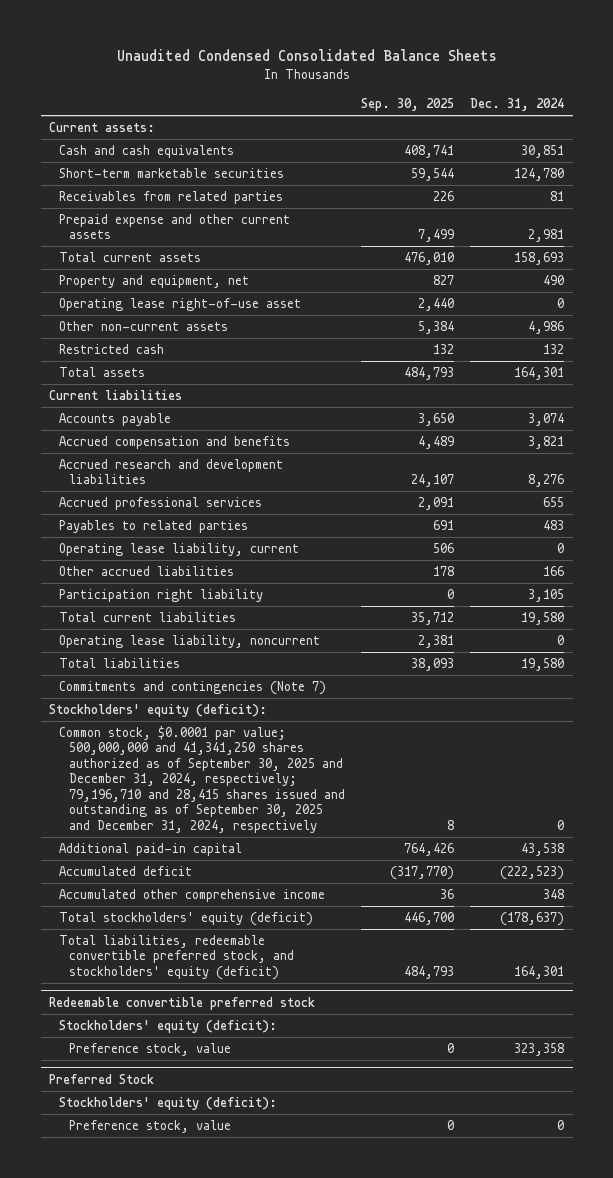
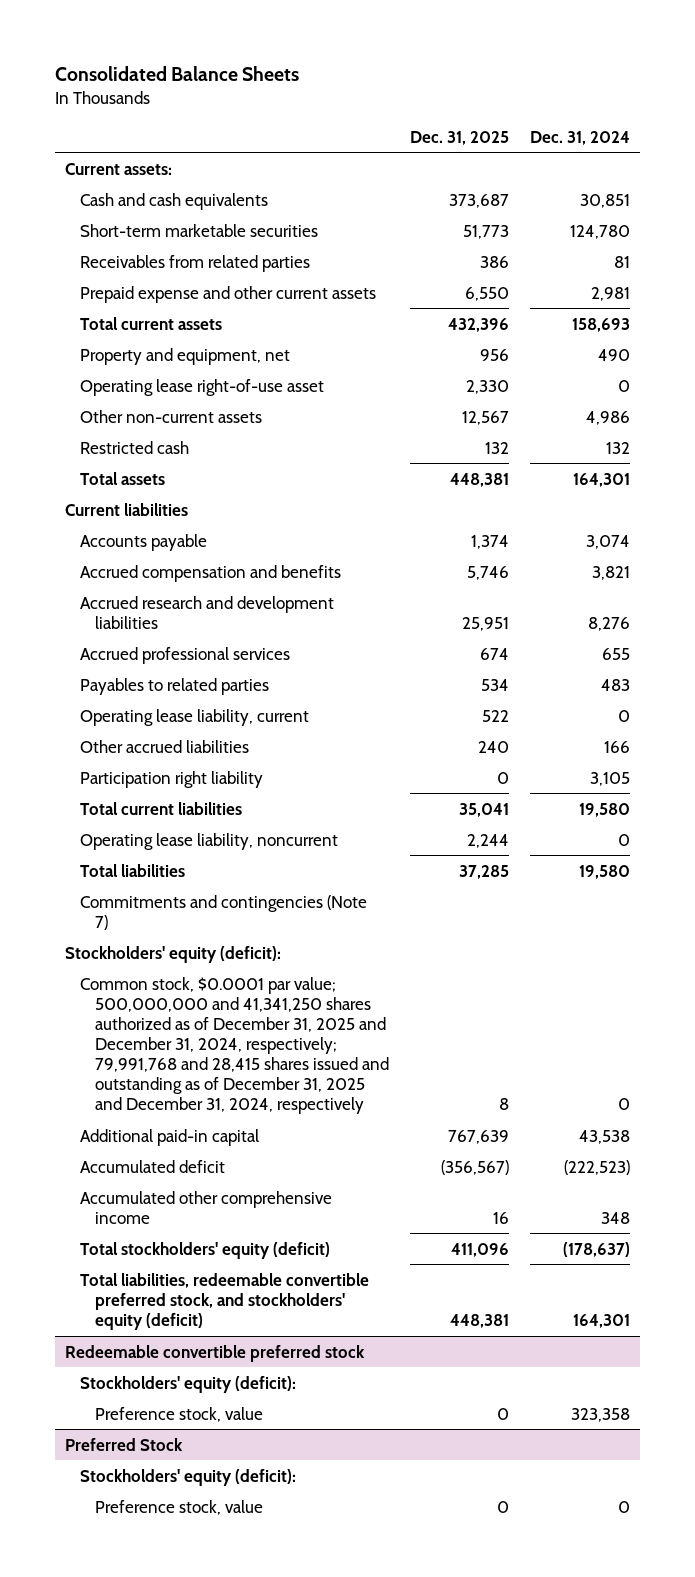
[116,49,497,62] Unaudited Condensed Consolidated Balance Sheets -> [54,66,299,82] Consolidated Balance Sheets
[361,98,455,112] Sep. 30, 2025 -> none
none -> [409,130,509,145] Dec. 31, 2025
[59,725,346,833] Common stock, $0.0001 par value; 500,000,000 and 41,341,250 shares authorized as of September 30, 2025 and December 31, 2024, respectively; 79,196,710 and 28,415 shares issued and outstanding as of September 30, 2025 and December 31, 2024, respectively -> [79,976,389,1115] Common stock, $0.0001 par value; 500,000,000 and 41,341,250 shares authorized as of December 31, 2025 and December 31, 2024, respectively; 79,991,768 and 28,415 shares issued and outstanding as of December 31, 2025 and December 31, 2024, respectively

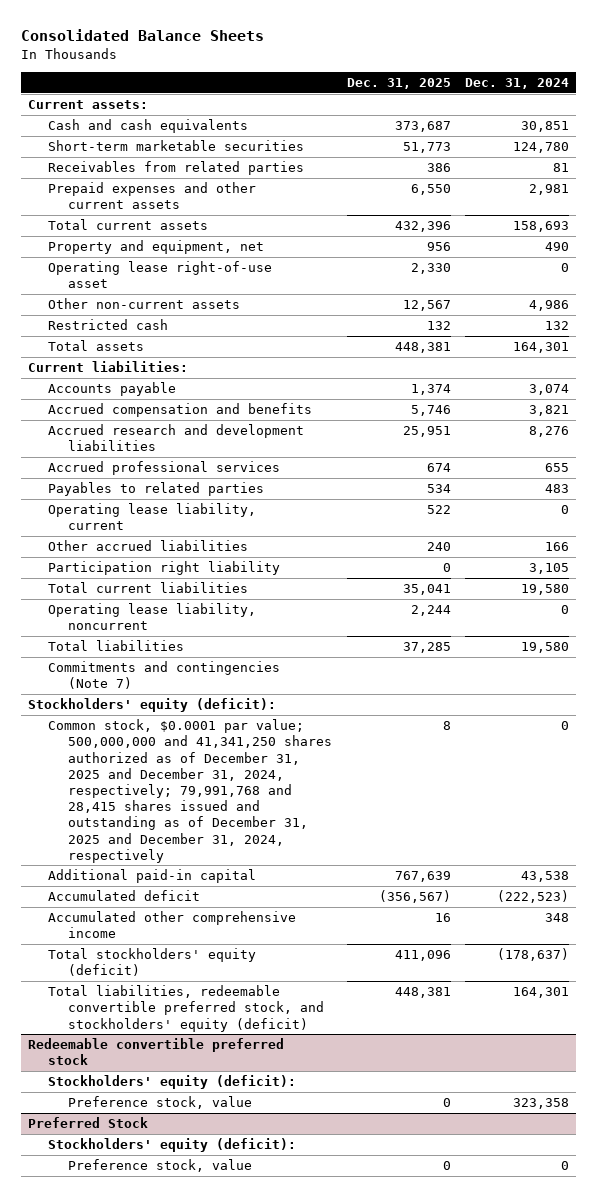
[79,285,376,303] Prepaid expense and other current assets -> [48,182,257,210] Prepaid expenses and other current assets
[65,502,189,516] Current liabilities -> [28,361,189,373] Current liabilities:

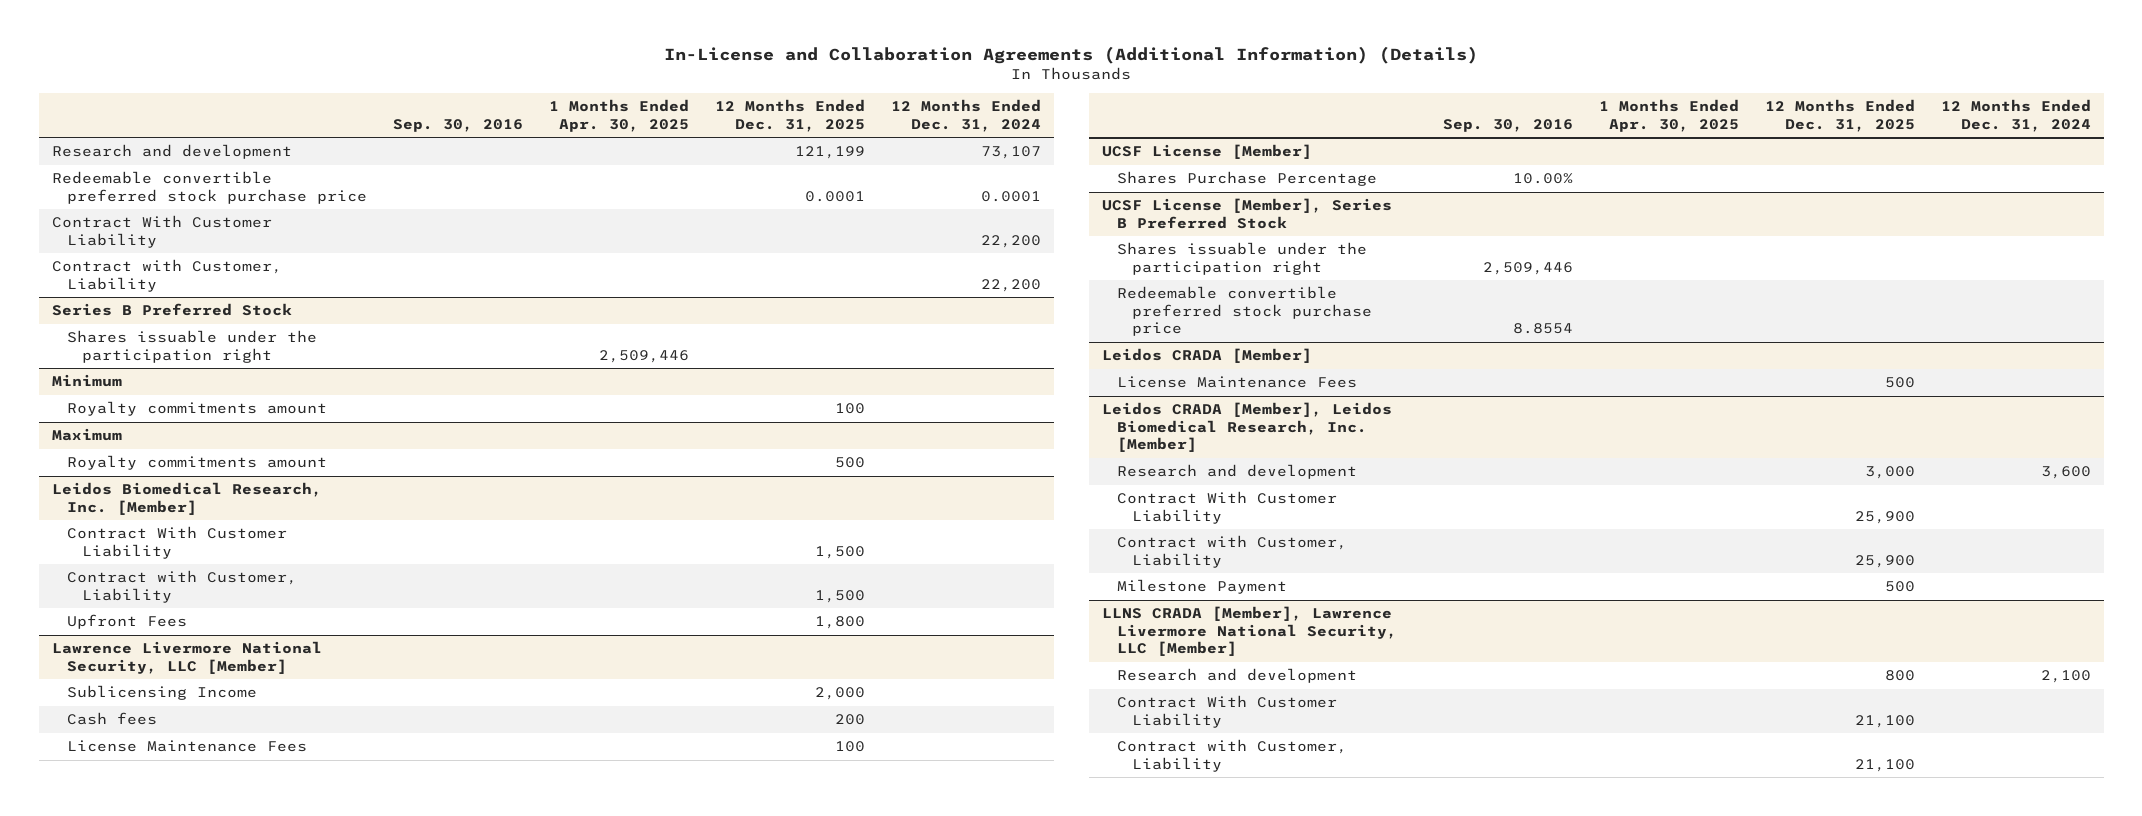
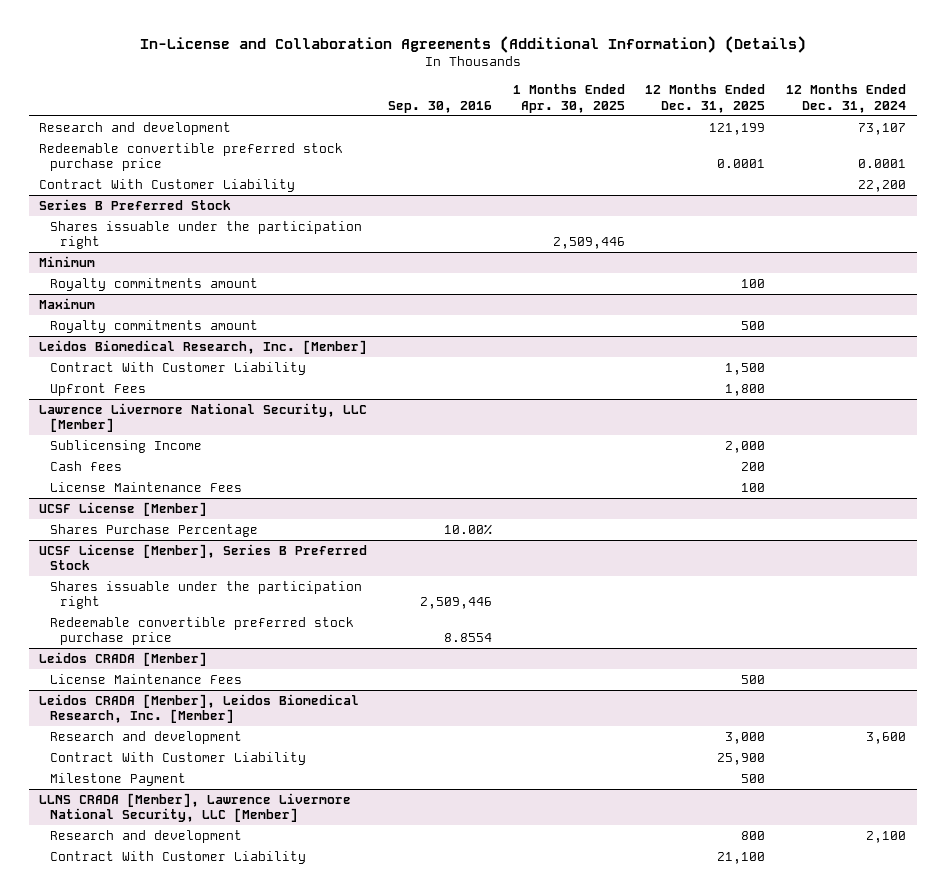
[51,259,282,292] Contract with Customer, Liability -> none
[66,570,297,603] Contract with Customer, Liability -> none
[1116,535,1347,568] Contract with Customer, Liability -> none
[1116,739,1347,772] Contract with Customer, Liability -> none

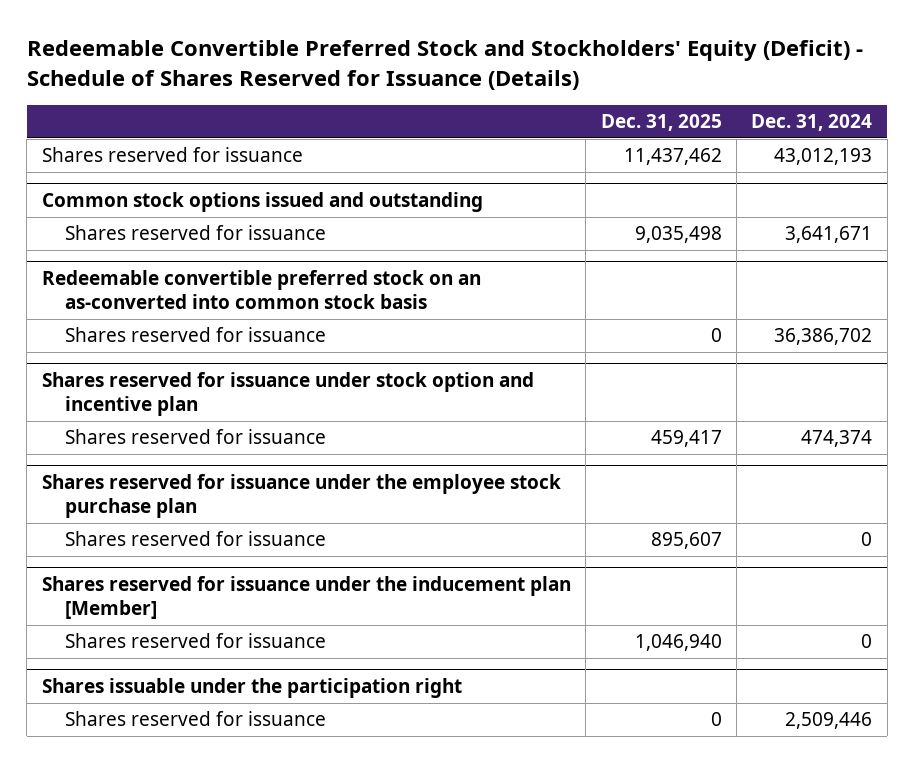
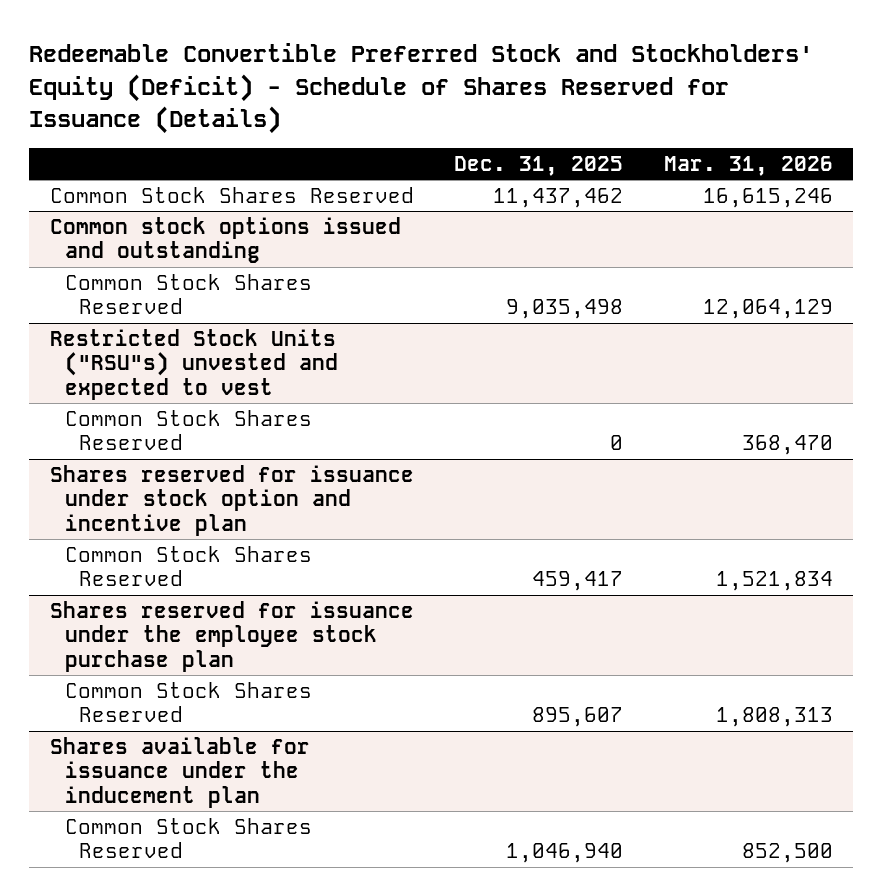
[751,114,873,132] Dec. 31, 2024 -> none
none -> [664,156,834,177] Mar. 31, 2026
[41,147,303,163] Shares reserved for issuance -> [49,186,414,203] Common Stock Shares Reserved
[41,270,481,309] Redeemable convertible preferred stock on an as-converted into common stock basis -> none
[65,225,327,241] Shares reserved for issuance -> [64,273,312,315] Common Stock Shares Reserved
none -> [49,328,338,400] Restricted Stock Units ("RSU"s) unvested and expected to vest
[65,327,327,343] Shares reserved for issuance -> [64,409,312,451] Common Stock Shares Reserved
[65,429,327,445] Shares reserved for issuance -> [64,545,312,587] Common Stock Shares Reserved
[41,678,462,699] Shares issuable under the participation right -> none
[65,711,327,727] Shares reserved for issuance -> none
[65,531,327,547] Shares reserved for issuance -> [64,681,312,723] Common Stock Shares Reserved
[41,576,571,619] Shares reserved for issuance under the inducement plan [Member] -> [49,736,310,808] Shares available for issuance under the inducement plan
[65,633,327,649] Shares reserved for issuance -> [64,817,312,859] Common Stock Shares Reserved

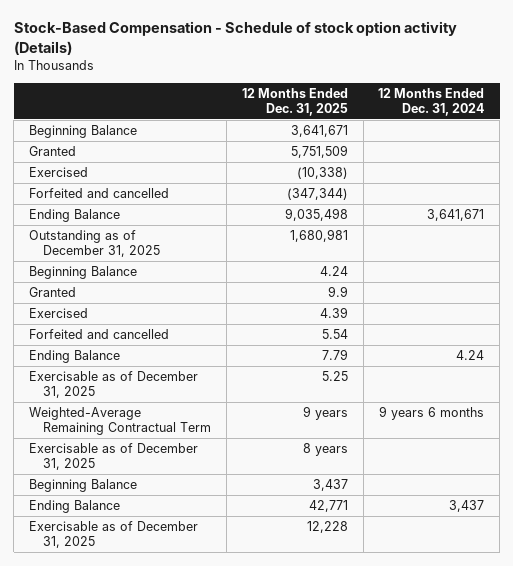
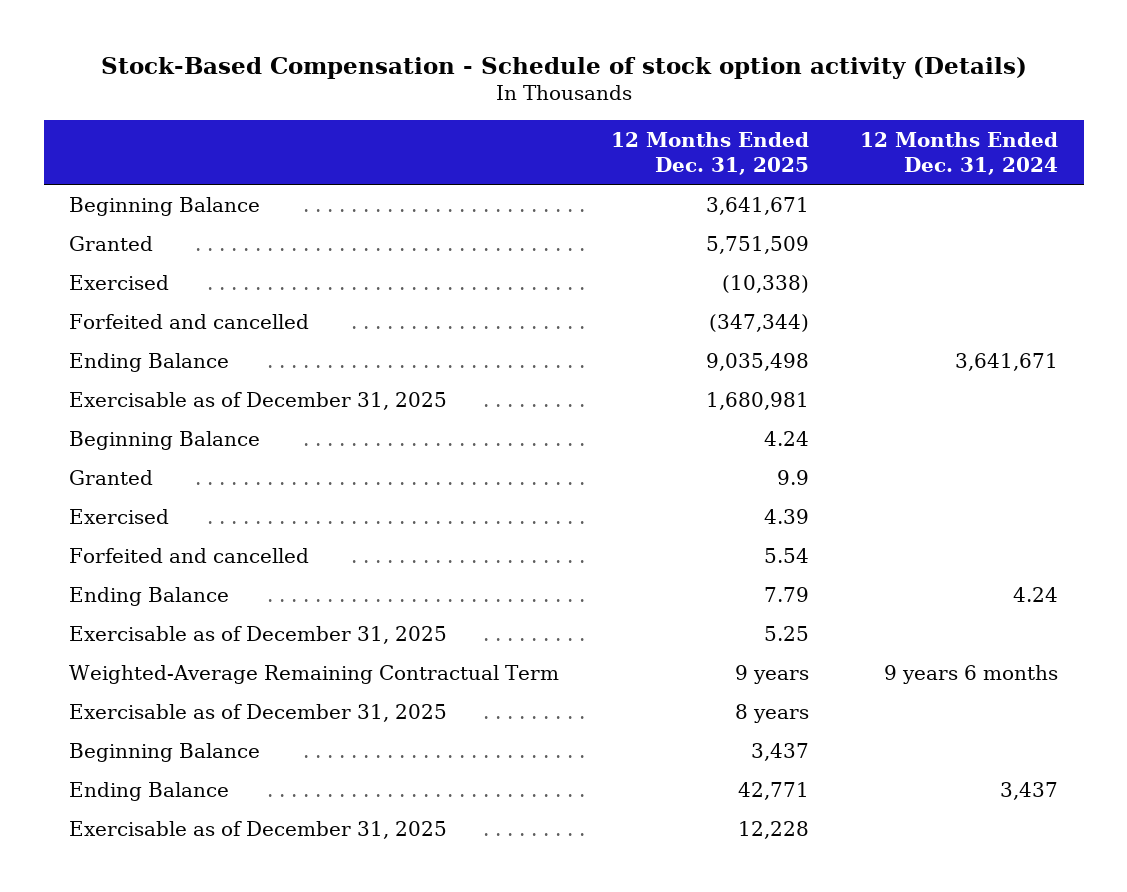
[28,229,161,258] Outstanding as of December 31, 2025 -> [69,391,448,410] Exercisable as of December 31, 2025

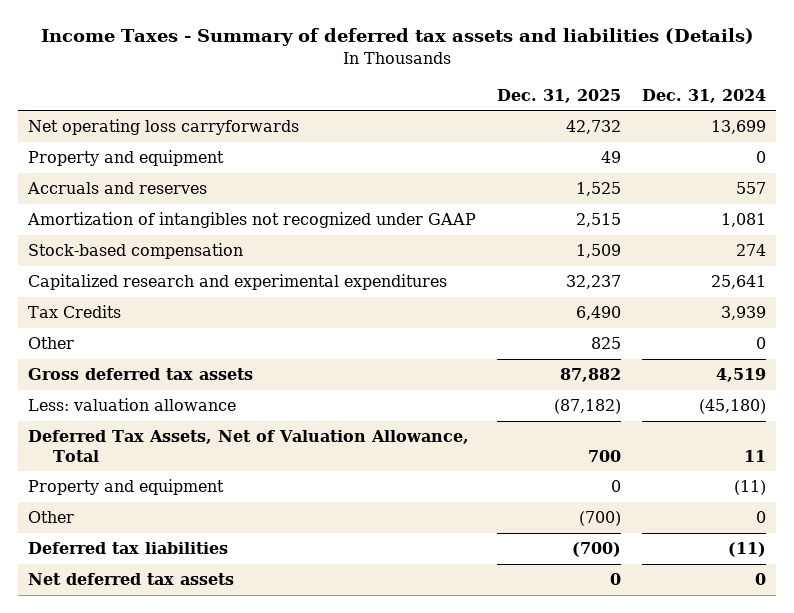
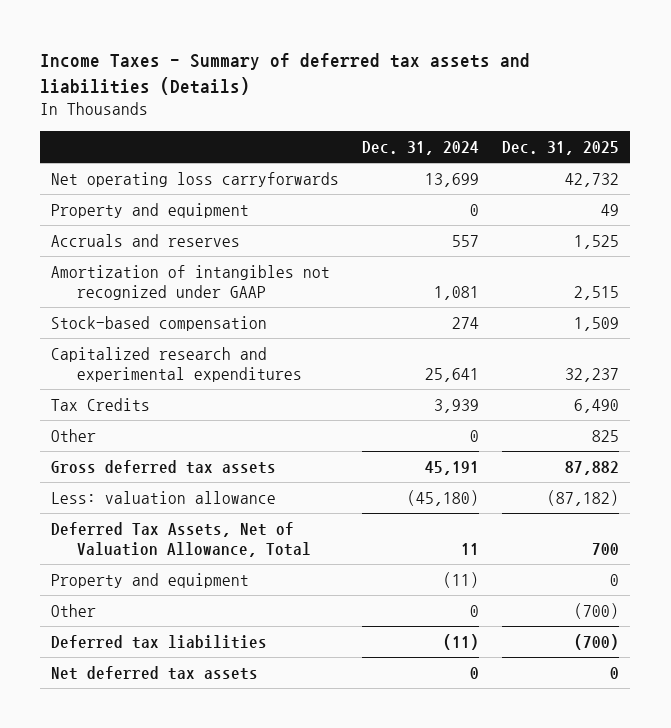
[716,368,767,383] 4,519 -> [425,461,480,476] 45,191

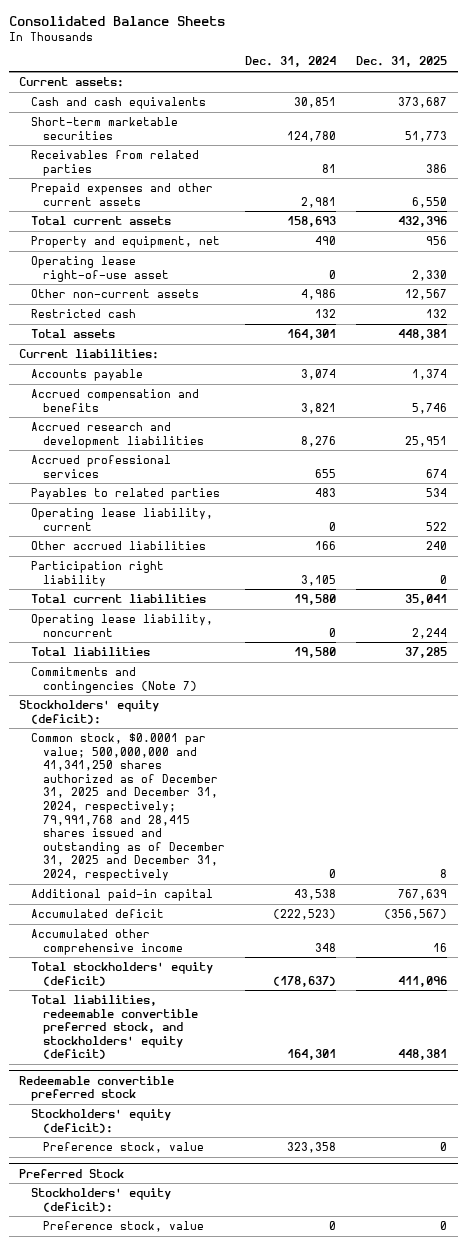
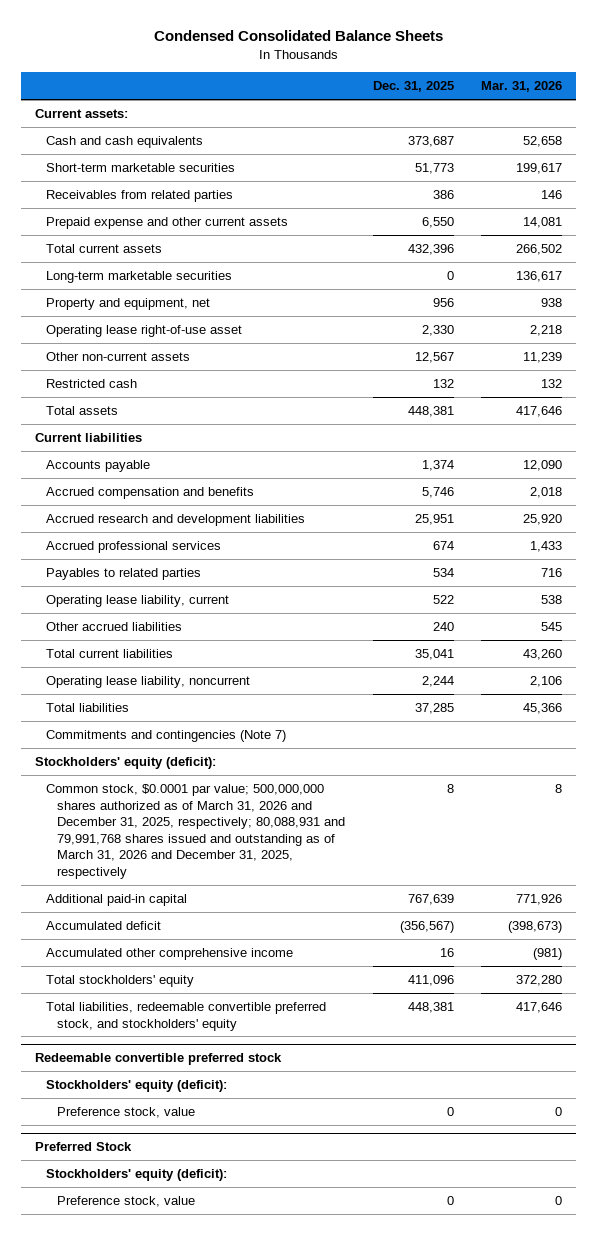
[9,15,226,26] Consolidated Balance Sheets -> [153,30,443,42] Condensed Consolidated Balance Sheets
[245,56,337,68] Dec. 31, 2024 -> none
none -> [481,81,563,93] Mar. 31, 2026
[31,182,214,206] Prepaid expenses and other current assets -> [45,216,288,229] Prepaid expense and other current assets
none -> [45,270,232,283] Long-term marketable securities
[19,348,160,359] Current liabilities: -> [34,432,142,442] Current liabilities
[31,560,165,587] Participation right liability -> none
[31,732,226,881] Common stock, $0.0001 par value; 500,000,000 and 41,341,250 shares authorized as of December 31, 2025 and December 31, 2024, respectively; 79,991,768 and 28,415 shares issued and outstanding as of December 31, 2025 and December 31, 2024, respectively -> [45,783,345,879] Common stock, $0.0001 par value; 500,000,000 shares authorized as of March 31, 2026 and December 31, 2025, respectively; 80,088,931 and 79,991,768 shares issued and outstanding as of March 31, 2026 and December 31, 2025, respectively
[31,961,214,986] Total stockholders' equity (deficit) -> [45,974,194,987] Total stockholders' equity
[31,994,199,1060] Total liabilities, redeemable convertible preferred stock, and stockholders' equity (deficit) -> [45,1001,326,1031] Total liabilities, redeemable convertible preferred stock, and stockholders' equity

